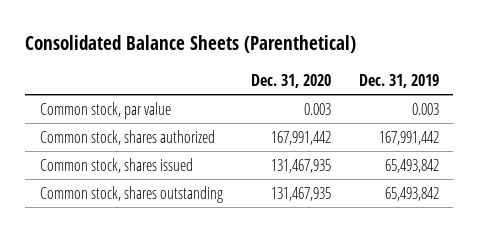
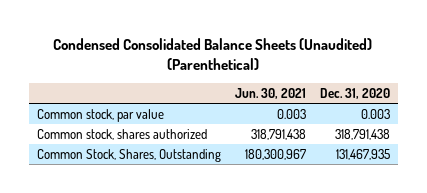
[25,35,357,54] Consolidated Balance Sheets (Parenthetical) -> [53,37,373,71] Condensed Consolidated Balance Sheets (Unaudited) (Parenthetical)
[359,74,440,89] Dec. 31, 2019 -> none
none -> [234,88,306,100] Jun. 30, 2021
[39,157,193,173] Common stock, shares issued -> none
[270,130,331,145] 167,991,442 -> [335,128,391,140] 318,791,438
[39,185,223,203] Common stock, shares outstanding -> [36,148,221,162] Common Stock, Shares, Outstanding

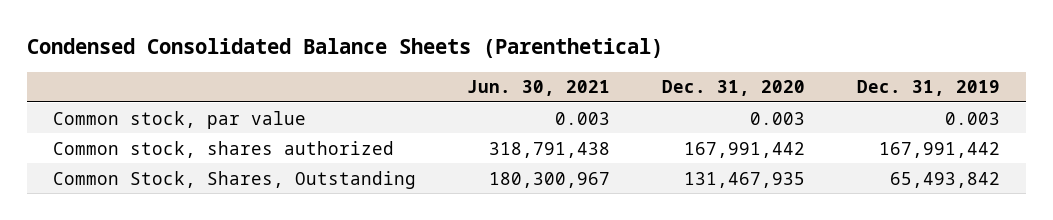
[53,37,373,71] Condensed Consolidated Balance Sheets (Unaudited) (Parenthetical) -> [26,37,663,58] Condensed Consolidated Balance Sheets (Parenthetical)
none -> [857,80,1001,97] Dec. 31, 2019
[335,128,391,140] 318,791,438 -> [684,141,806,158] 167,991,442

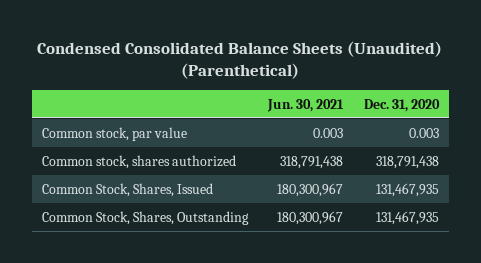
[26,37,663,58] Condensed Consolidated Balance Sheets (Parenthetical) -> [37,40,443,79] Condensed Consolidated Balance Sheets (Unaudited) (Parenthetical)
[857,80,1001,97] Dec. 31, 2019 -> none
[684,141,806,158] 167,991,442 -> [375,155,439,169] 318,791,438
none -> [41,182,213,197] Common Stock, Shares, Issued

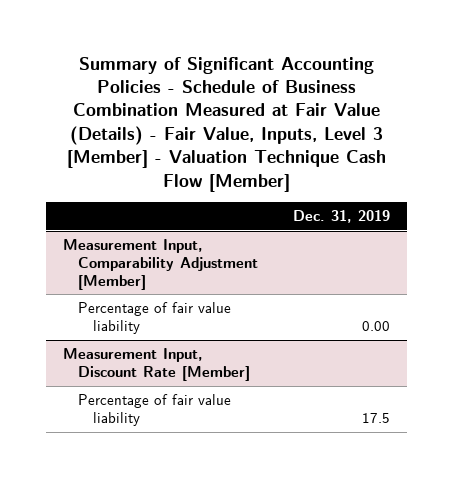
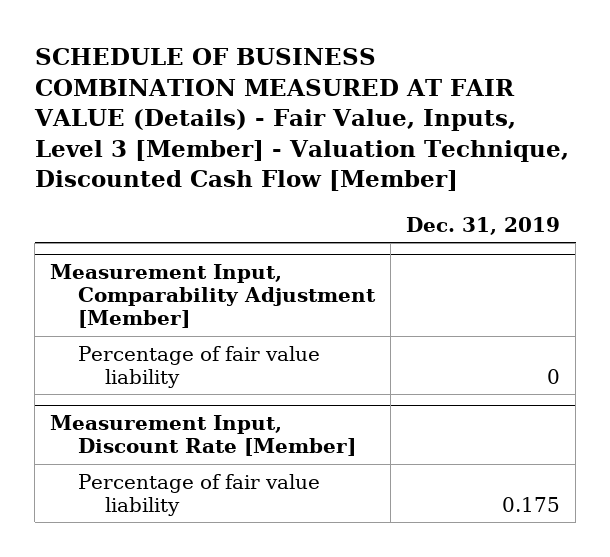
[66,56,386,192] Summary of Significant Accounting Policies - Schedule of Business Combination Measured at Fair Value (Details) - Fair Value, Inputs, Level 3 [Member] - Valuation Technique Cash Flow [Member] -> [33,48,569,192] SCHEDULE OF BUSINESS COMBINATION MEASURED AT FAIR VALUE (Details) - Fair Value, Inputs, Level 3 [Member] - Valuation Technique, Discounted Cash Flow [Member]
[361,321,390,332] 0.00 -> [547,368,561,384] 0
[361,413,390,424] 17.5 -> [502,496,561,512] 0.175

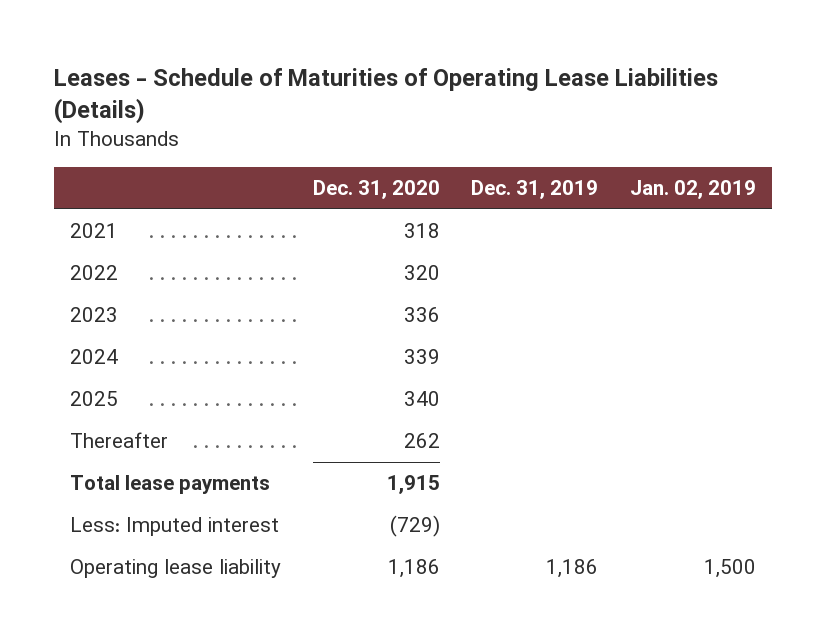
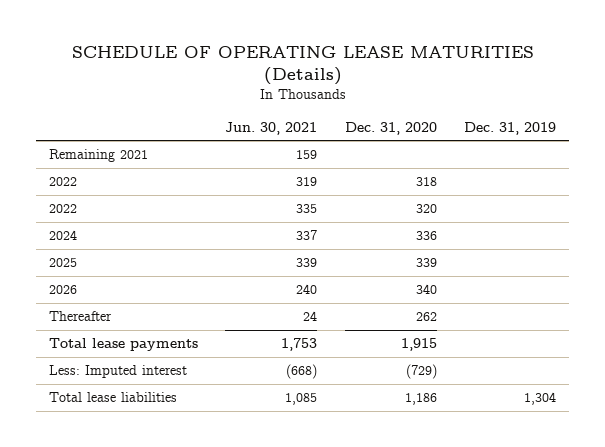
[54,68,719,125] Leases - Schedule of Maturities of Operating Lease Liabilities (Details) -> [71,45,534,85] SCHEDULE OF OPERATING LEASE MATURITIES (Details)
[629,180,756,200] Jan. 02, 2019 -> none
none -> [225,121,318,135] Jun. 30, 2021
none -> [49,149,149,163] Remaining 2021
[69,223,118,239] 2021 -> [49,177,78,187] 2022
[69,307,118,323] 2023 -> [49,230,78,241] 2024
[69,349,118,365] 2024 -> [49,258,78,268] 2025
[69,391,118,407] 2025 -> [49,285,78,295] 2026
[69,559,281,579] Operating lease liability -> [49,392,178,403] Total lease liabilities
[546,559,599,579] 1,186 -> [523,392,556,406] 1,304

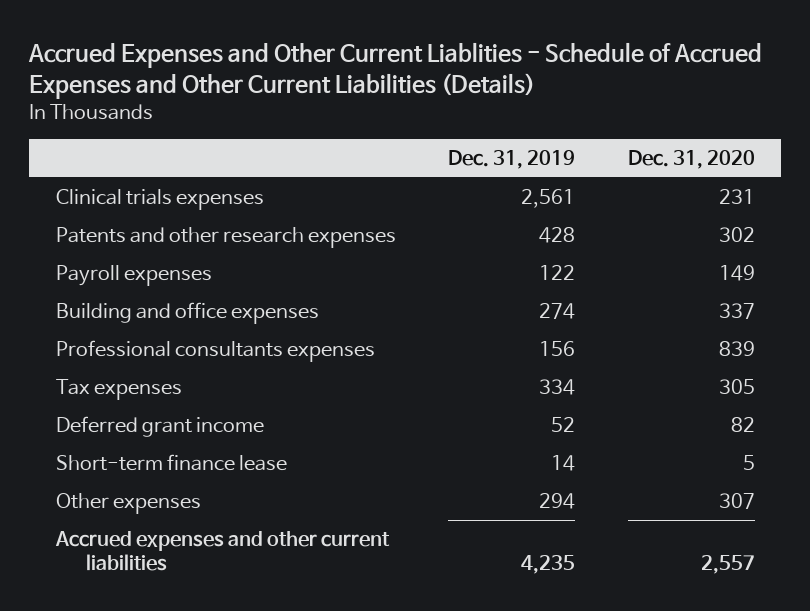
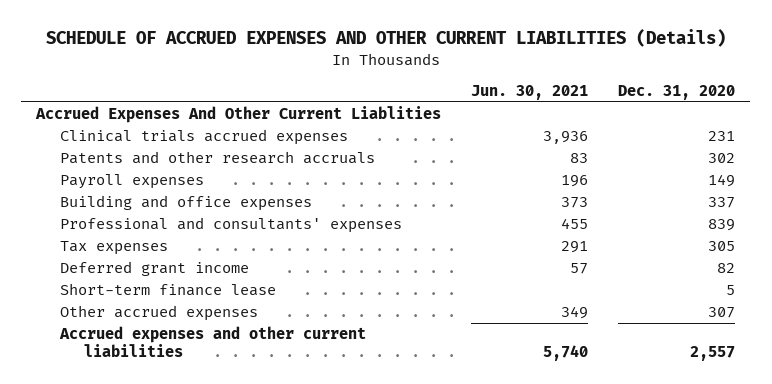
[28,41,763,99] Accrued Expenses and Other Current Liablities - Schedule of Accrued Expenses and Other Current Liabilities (Details) -> [45,29,726,48] SCHEDULE OF ACCRUED EXPENSES AND OTHER CURRENT LIABILITIES (Details)
[448,149,576,169] Dec. 31, 2019 -> none
none -> [471,84,589,100] Jun. 30, 2021
none -> [35,106,442,124] Accrued Expenses And Other Current Liablities
[55,189,264,211] Clinical trials expenses -> [59,129,348,146] Clinical trials accrued expenses
[55,227,396,249] Patents and other research expenses -> [59,151,375,165] Patents and other research accruals
[55,340,375,363] Professional consultants expenses -> [59,217,402,234] Professional and consultants' expenses
[55,493,201,515] Other expenses -> [59,305,258,322] Other accrued expenses

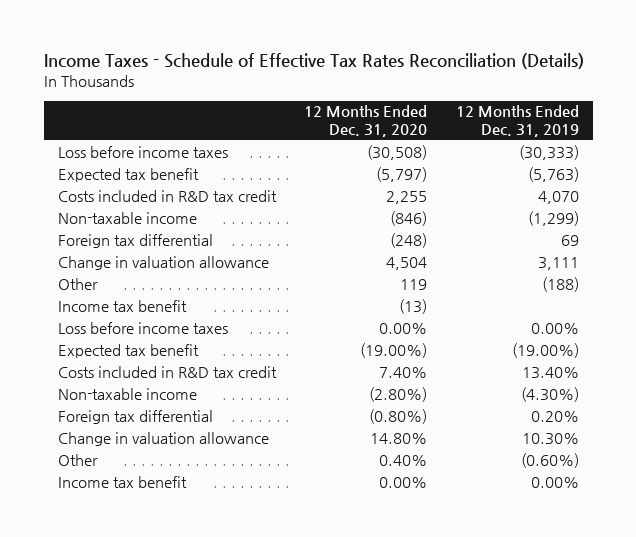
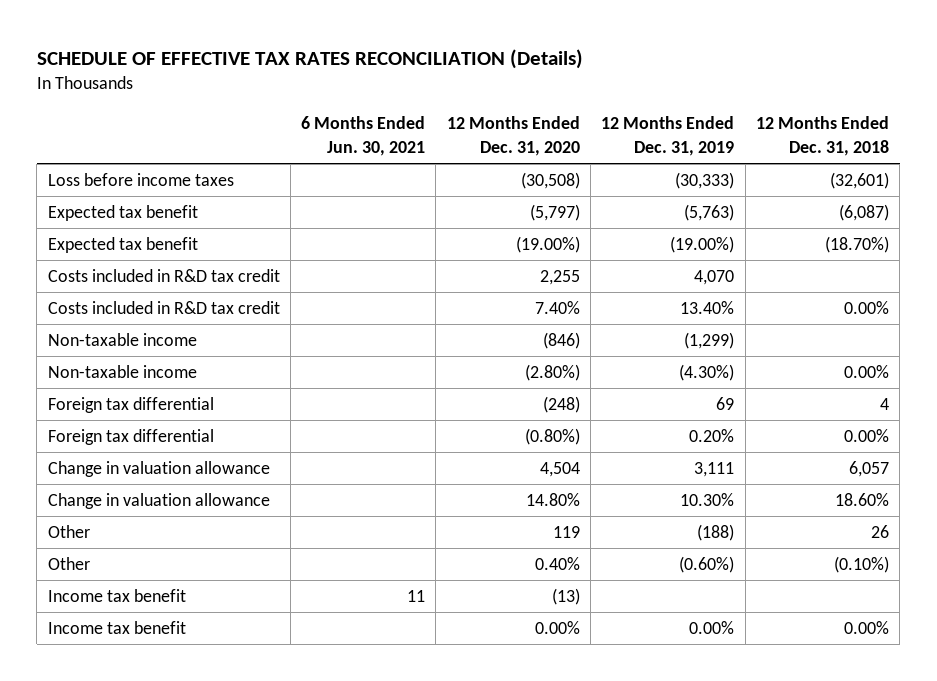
[43,53,584,70] Income Taxes - Schedule of Effective Tax Rates Reconciliation (Details) -> [36,48,583,69] SCHEDULE OF EFFECTIVE TAX RATES RECONCILIATION (Details)
none -> [301,116,426,156] 6 Months Ended Jun. 30, 2021
none -> [756,116,890,156] 12 Months Ended Dec. 31, 2018
[57,321,228,334] Loss before income taxes -> none
[57,189,277,202] Costs included in R&D tax credit -> [47,269,280,283] Costs included in R&D tax credit
[57,211,197,224] Non-taxable income -> [47,333,197,347] Non-taxable income
[57,233,213,248] Foreign tax differential -> [47,397,214,414] Foreign tax differential
[57,255,269,270] Change in valuation allowance -> [47,461,270,478] Change in valuation allowance
[57,277,98,290] Other -> [47,525,90,539] Other
[57,299,187,312] Income tax benefit -> [47,589,186,603] Income tax benefit

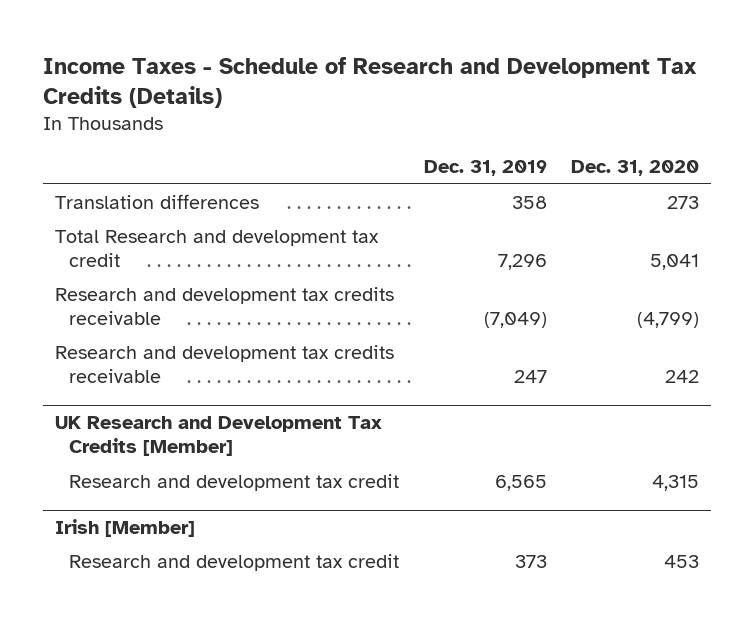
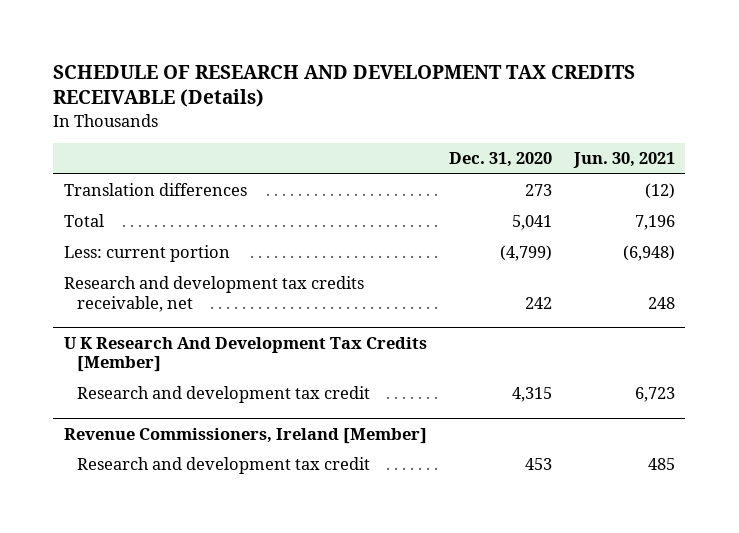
[43,56,698,108] Income Taxes - Schedule of Research and Development Tax Credits (Details) -> [53,64,636,108] SCHEDULE OF RESEARCH AND DEVELOPMENT TAX CREDITS RECEIVABLE (Details)
[423,160,547,177] Dec. 31, 2019 -> none
none -> [572,152,675,169] Jun. 30, 2021
[55,229,380,268] Total Research and development tax credit -> [64,214,105,228] Total
[55,286,395,326] Research and development tax credits receivable -> [64,245,231,263] Less: current portion
[55,344,395,384] Research and development tax credits receivable -> [64,276,365,312] Research and development tax credits receivable, net
[55,415,383,457] UK Research and Development Tax Credits [Member] -> [64,336,428,373] U K Research And Development Tax Credits [Member]
[55,518,196,537] Irish [Member] -> [64,427,428,444] Revenue Commissioners, Ireland [Member]

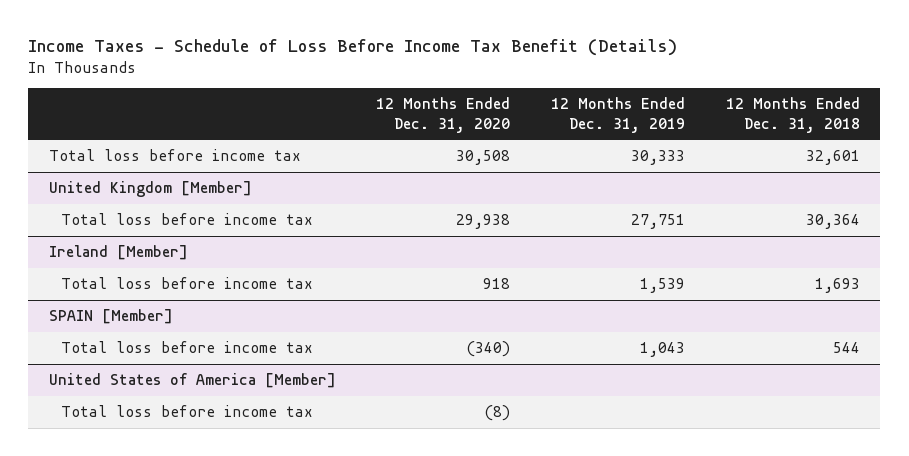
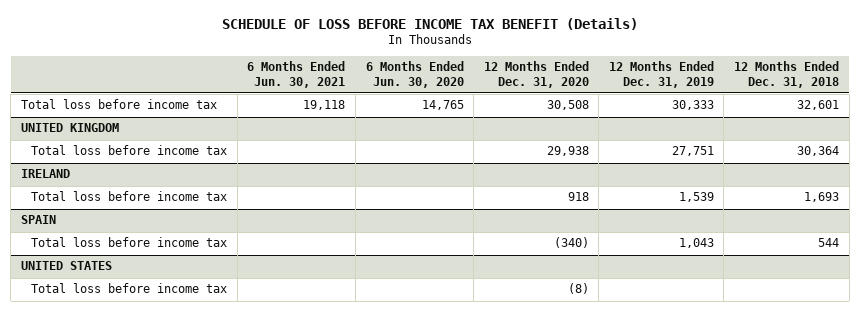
[28,39,678,57] Income Taxes - Schedule of Loss Before Income Tax Benefit (Details) -> [221,17,638,30] SCHEDULE OF LOSS BEFORE INCOME TAX BENEFIT (Details)
none -> [247,61,346,88] 6 Months Ended Jun. 30, 2021
none -> [365,61,464,88] 6 Months Ended Jun. 30, 2020
[48,181,252,198] United Kingdom [Member] -> [20,123,119,133] UNITED KINGDOM
[48,245,188,261] Ireland [Member] -> [20,169,70,179] IRELAND
[48,309,173,325] SPAIN [Member] -> [20,215,56,225] SPAIN
[48,373,336,389] United States of America [Member] -> [20,261,112,271] UNITED STATES

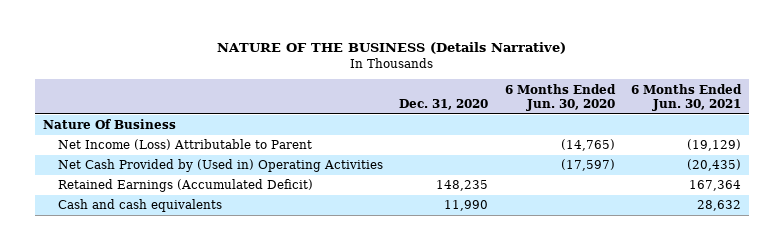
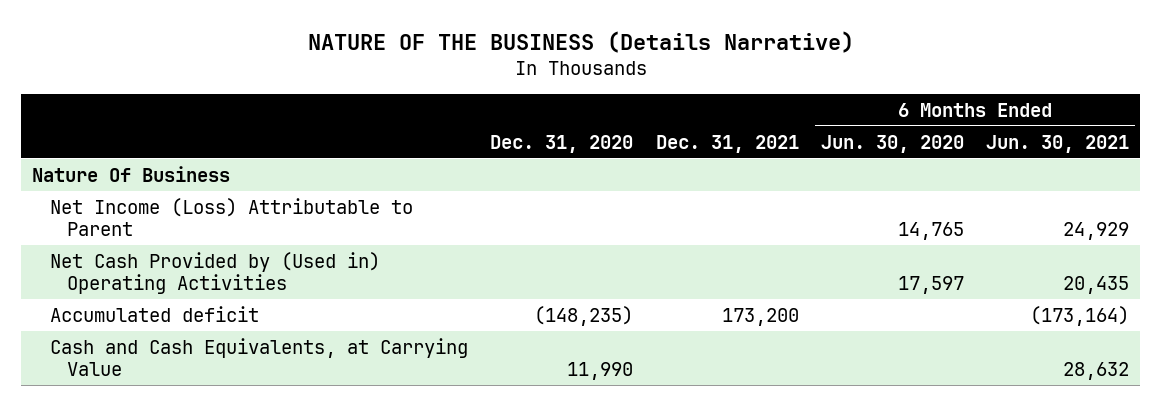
none -> [655,134,799,153] Dec. 31, 2021
[560,139,615,152] (14,765) -> [897,221,964,240] 14,765
[687,139,742,152] (19,129) -> [1063,221,1130,240] 24,929
[560,159,615,172] (17,597) -> [897,275,964,294] 17,597
[687,159,742,172] (20,435) -> [1063,275,1130,294] 20,435
[57,179,313,193] Retained Earnings (Accumulated Deficit) -> [49,305,259,322] Accumulated deficit
[436,180,489,192] 148,235 -> [534,305,634,326] (148,235)
[689,180,742,192] 167,364 -> [1030,305,1130,326] (173,164)
[57,199,222,213] Cash and cash equivalents -> [49,337,468,376] Cash and Cash Equivalents, at Carrying Value

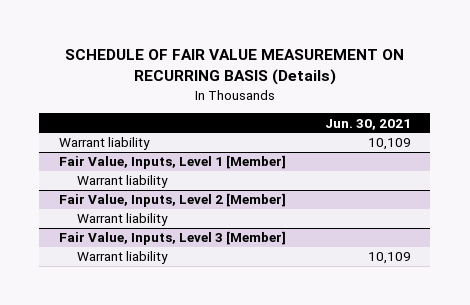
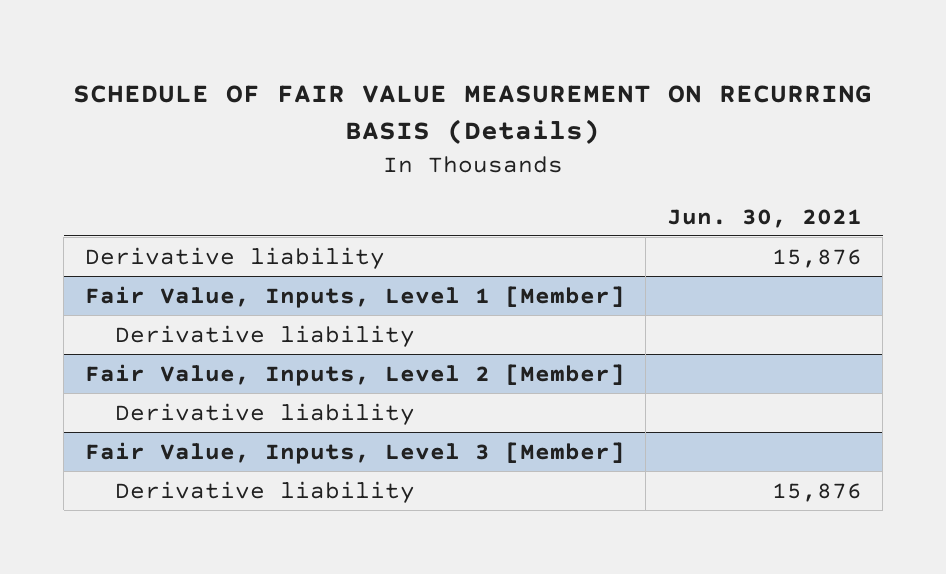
[58,137,150,151] Warrant liability -> [84,246,385,269] Derivative liability
[367,138,411,151] 10,109 -> [771,248,862,268] 15,876
[77,175,169,189] Warrant liability -> [115,324,416,347] Derivative liability
[77,213,169,227] Warrant liability -> [115,402,416,425] Derivative liability
[77,251,169,265] Warrant liability -> [115,480,416,503] Derivative liability
[367,252,411,265] 10,109 -> [771,482,862,502] 15,876

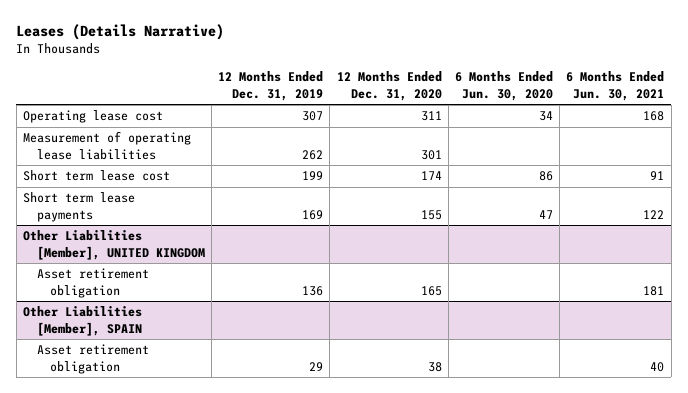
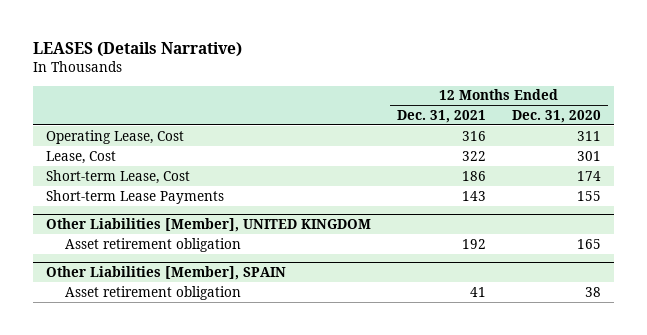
[16,24,225,41] Leases (Details Narrative) -> [32,41,242,57] LEASES (Details Narrative)
[218,71,324,101] 12 Months Ended Dec. 31, 2019 -> none
[454,71,553,101] 6 Months Ended Jun. 30, 2020 -> none
[566,71,665,101] 6 Months Ended Jun. 30, 2021 -> none
none -> [396,109,486,123] Dec. 31, 2021
[23,110,164,124] Operating lease cost -> [45,129,184,144] Operating Lease, Cost
[23,131,192,160] Measurement of operating lease liabilities -> [45,150,116,164] Lease, Cost
[23,170,171,182] Short term lease cost -> [45,169,190,184] Short-term Lease, Cost
[23,192,136,222] Short term lease payments -> [45,189,224,204] Short-term Lease Payments

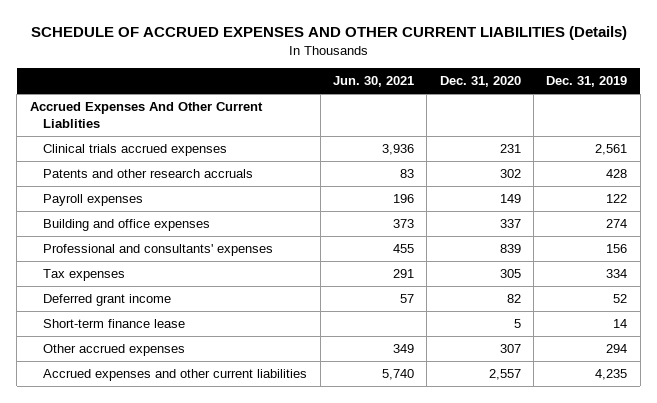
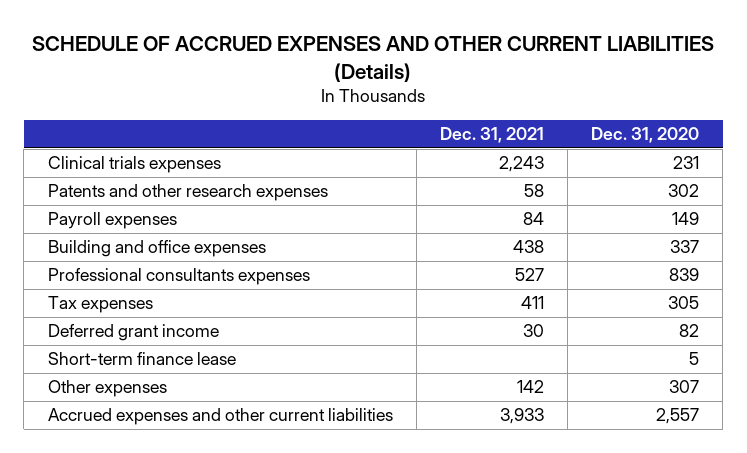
[332,76,414,88] Jun. 30, 2021 -> none
[546,76,628,88] Dec. 31, 2019 -> none
none -> [439,127,544,144] Dec. 31, 2021
[29,102,263,129] Accrued Expenses And Other Current Liablities -> none
[43,144,228,157] Clinical trials accrued expenses -> [47,156,221,174] Clinical trials expenses
[43,169,254,179] Patents and other research accruals -> [47,184,328,202] Patents and other research expenses
[43,244,274,257] Professional and consultants' expenses -> [47,268,310,286] Professional consultants expenses
[43,344,186,357] Other accrued expenses -> [47,380,167,398] Other expenses

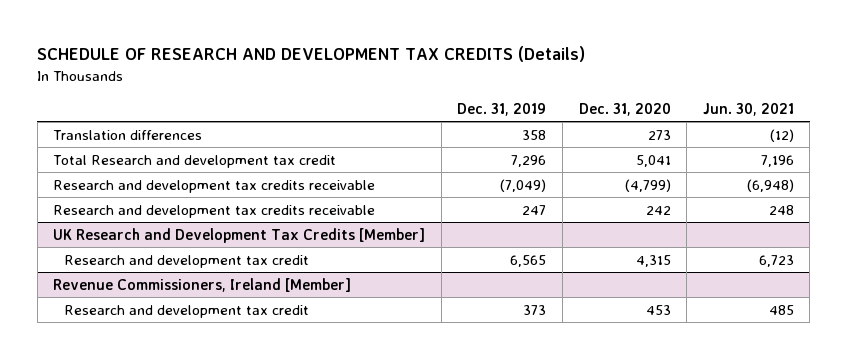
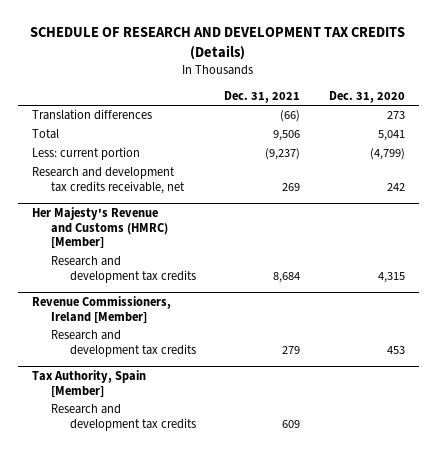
[457,102,547,116] Dec. 31, 2019 -> none
[702,102,794,116] Jun. 30, 2021 -> none
none -> [224,91,301,104] Dec. 31, 2021
[53,227,426,243] UK Research and Development Tax Credits [Member] -> none
[53,154,337,168] Total Research and development tax credit -> [32,129,60,140] Total
[53,179,376,193] Research and development tax credits receivable -> [32,147,141,161] Less: current portion
[53,204,376,218] Research and development tax credits receivable -> [32,167,185,195] Research and development tax credits receivable, net
none -> [32,206,168,249] Her Majesty's Revenue and Customs (HMRC) [Member]
[64,254,310,268] Research and development tax credit -> [50,256,196,284] Research and development tax credits
[64,304,310,318] Research and development tax credit -> [50,330,196,358] Research and development tax credits
none -> [32,369,147,397] Tax Authority, Spain [Member]
none -> [50,404,196,432] Research and development tax credits

